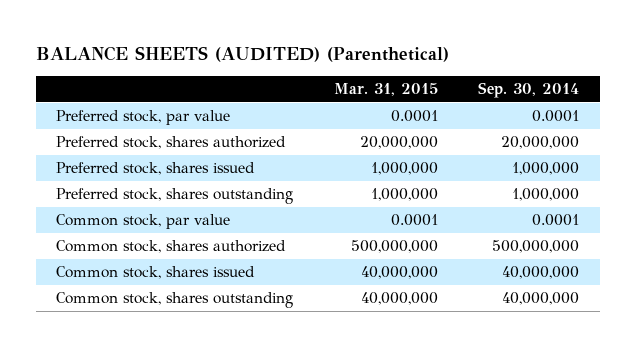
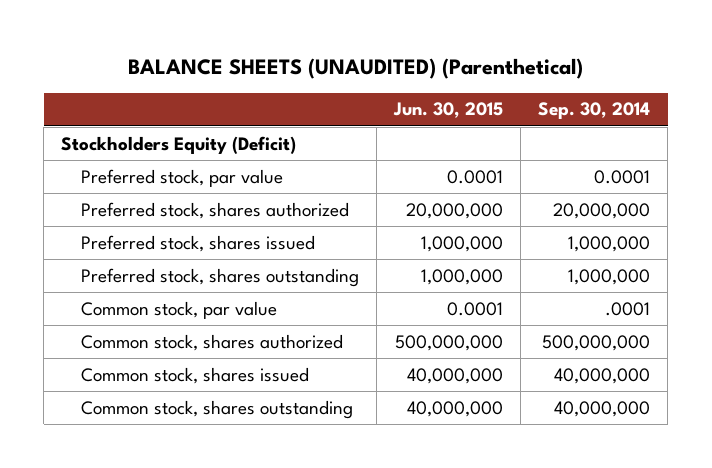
[35,46,449,63] BALANCE SHEETS (AUDITED) (Parenthetical) -> [127,57,583,79] BALANCE SHEETS (UNAUDITED) (Parenthetical)
[333,83,438,97] Mar. 31, 2015 -> none
none -> [393,102,504,119] Jun. 30, 2015
none -> [61,135,297,154] Stockholders Equity (Deficit)
[532,214,580,227] 0.0001 -> [605,301,651,316] .0001

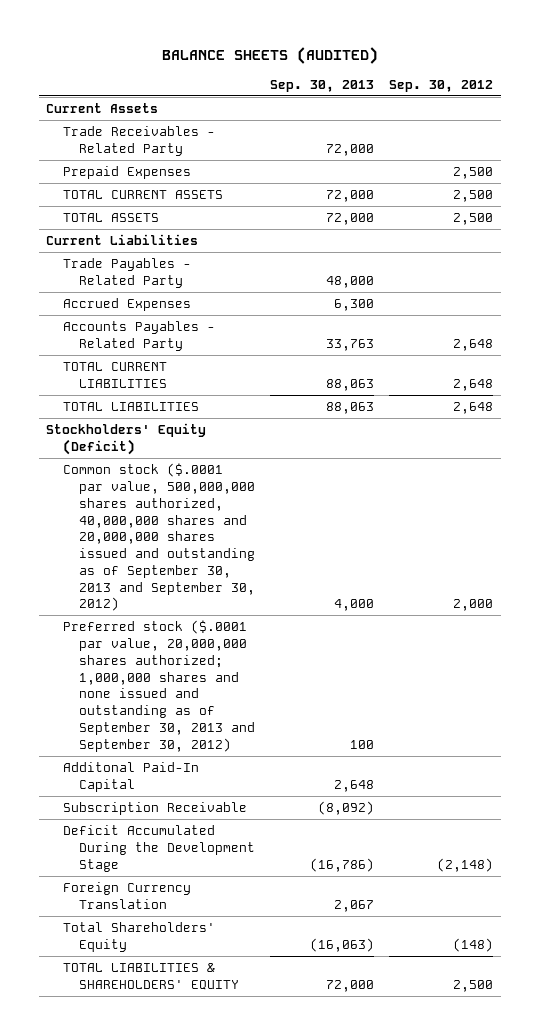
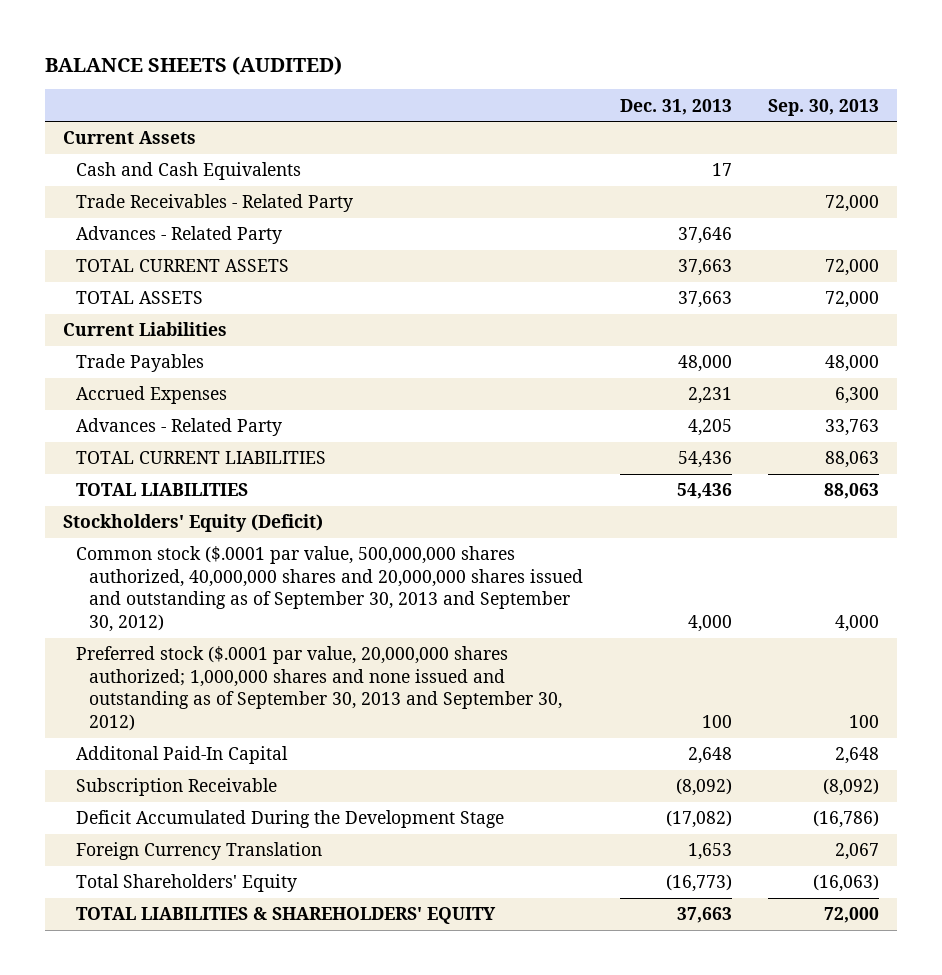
[389,79,494,92] Sep. 30, 2012 -> none
none -> [619,98,732,115] Dec. 31, 2013
none -> [75,162,301,181] Cash and Cash Equivalents
[62,166,191,180] Prepaid Expenses -> [75,226,282,245] Advances - Related Party
[62,258,191,288] Trade Payables - Related Party -> [75,354,204,373] Trade Payables
[62,321,215,351] Accounts Payables - Related Party -> [75,418,282,437] Advances - Related Party

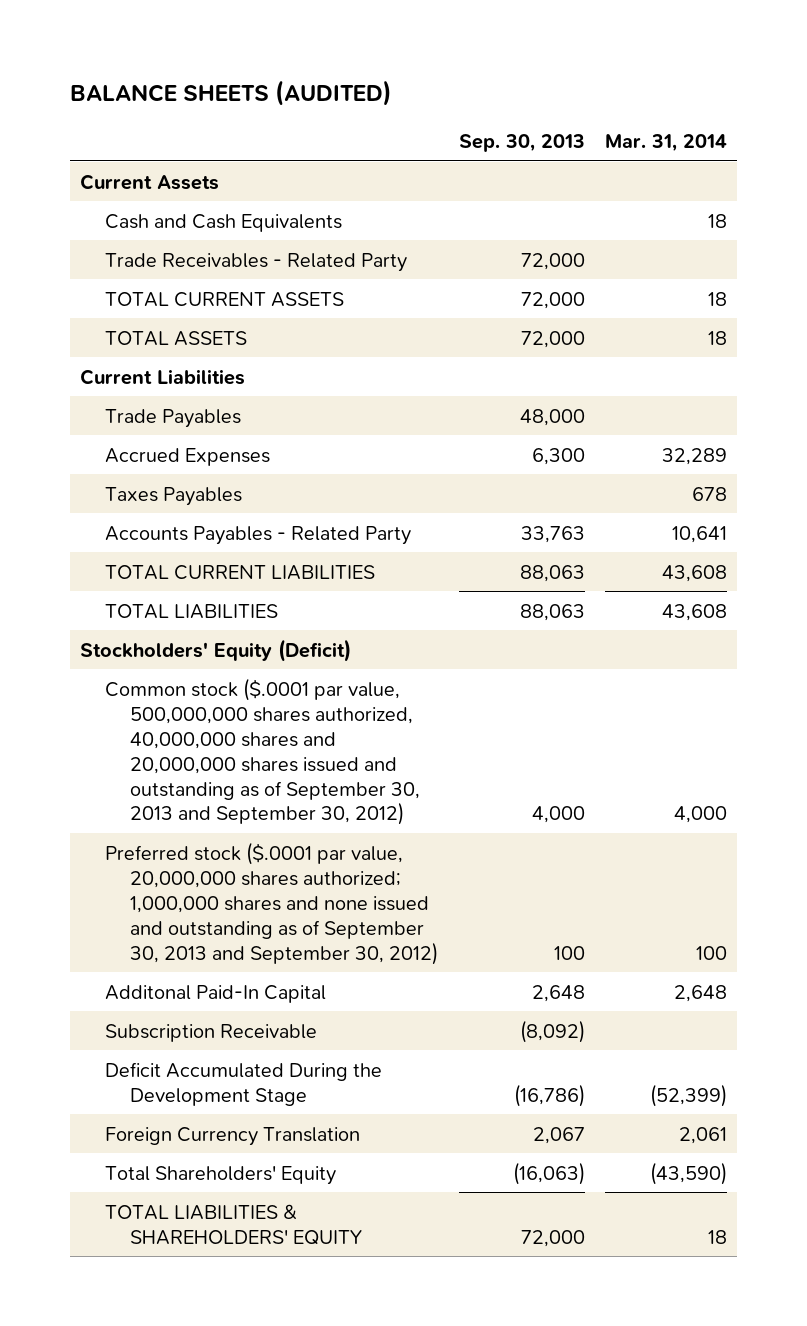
[619,98,732,115] Dec. 31, 2013 -> none
none -> [604,133,727,152] Mar. 31, 2014
[75,226,282,245] Advances - Related Party -> none
none -> [104,486,242,506] Taxes Payables
[75,418,282,437] Advances - Related Party -> [104,525,411,545] Accounts Payables - Related Party

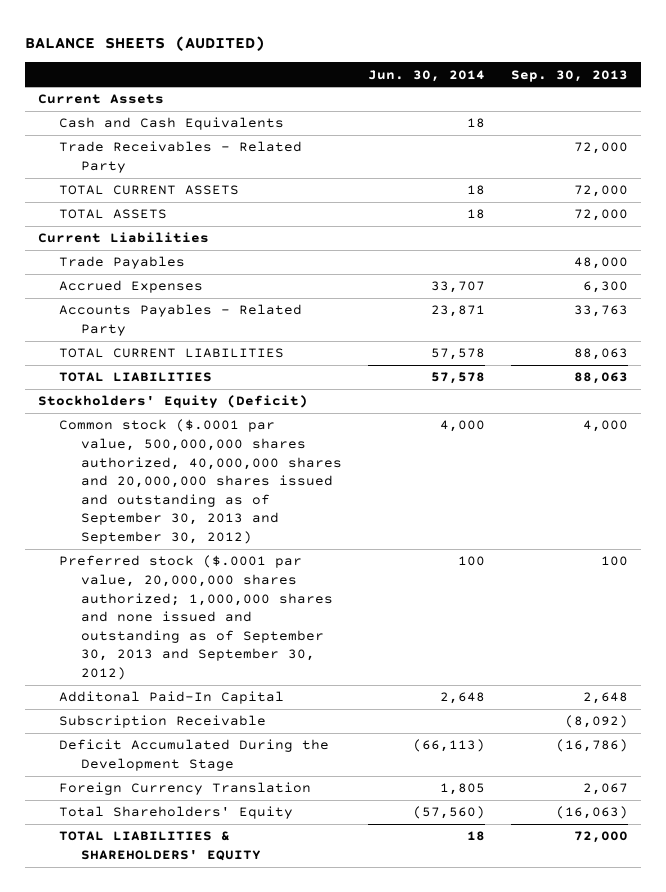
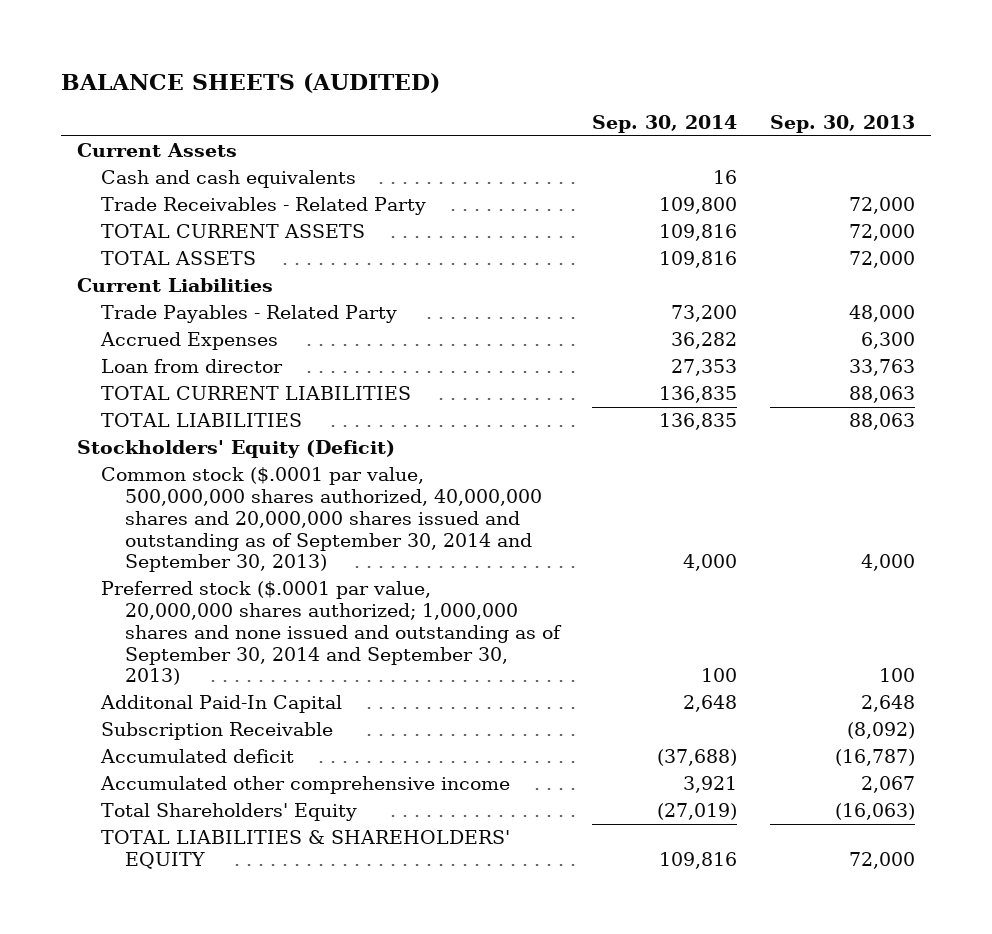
[367,69,485,82] Jun. 30, 2014 -> none
none -> [592,114,738,133] Sep. 30, 2014
[59,117,285,131] Cash and Cash Equivalents -> [101,170,357,189] Cash and cash equivalents
[59,256,186,270] Trade Payables -> [101,305,398,324] Trade Payables - Related Party
[59,304,303,336] Accounts Payables - Related Party -> [101,359,284,374] Loan from director
[59,419,342,544] Common stock ($.0001 par value, 500,000,000 shares authorized, 40,000,000 shares and 20,000,000 shares issued and outstanding as of September 30, 2013 and September 30, 2012) -> [101,467,543,573] Common stock ($.0001 par value, 500,000,000 shares authorized, 40,000,000 shares and 20,000,000 shares issued and outstanding as of September 30, 2014 and September 30, 2013)
[59,555,333,680] Preferred stock ($.0001 par value, 20,000,000 shares authorized; 1,000,000 shares and none issued and outstanding as of September 30, 2013 and September 30, 2012) -> [101,581,563,686] Preferred stock ($.0001 par value, 20,000,000 shares authorized; 1,000,000 shares and none issued and outstanding as of September 30, 2014 and September 30, 2013)
[59,739,330,771] Deficit Accumulated During the Development Stage -> [100,749,295,764] Accumulated deficit
[556,739,629,753] (16,786) -> [834,749,915,767] (16,787)
[59,782,312,796] Foreign Currency Translation -> [100,776,511,795] Accumulated other comprehensive income

